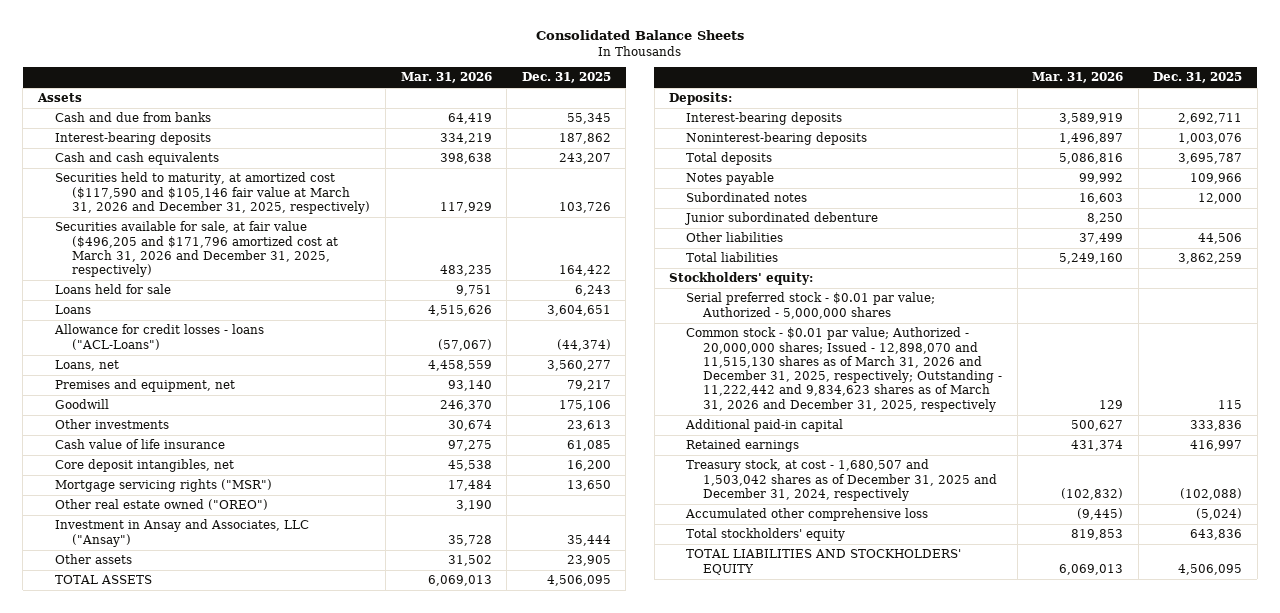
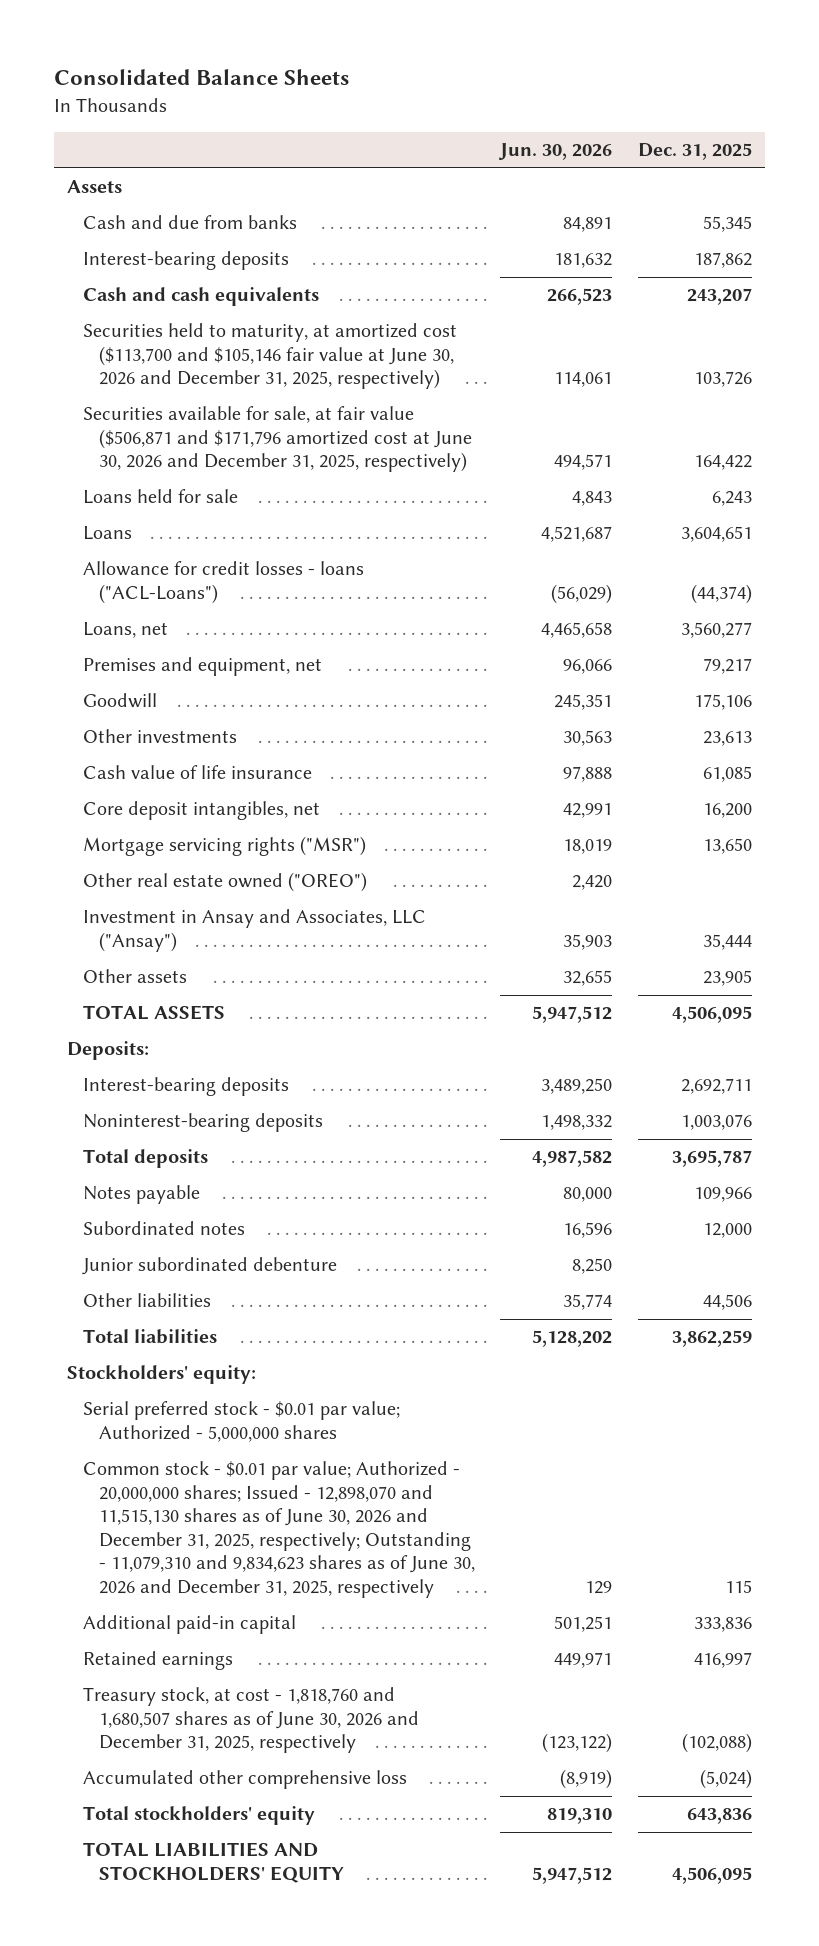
[400,72,492,84] Mar. 31, 2026 -> none
none -> [498,143,613,161] Jun. 30, 2026
[54,172,370,214] Securities held to maturity, at amortized cost ($117,590 and $105,146 fair value at March 31, 2026 and December 31, 2025, respectively) -> [82,323,457,390] Securities held to maturity, at amortized cost ($113,700 and $105,146 fair value at June 30, 2026 and December 31, 2025, respectively)
[54,221,338,278] Securities available for sale, at fair value ($496,205 and $171,796 amortized cost at March 31, 2026 and December 31, 2025, respectively) -> [82,406,472,473] Securities available for sale, at fair value ($506,871 and $171,796 amortized cost at June 30, 2026 and December 31, 2025, respectively)
[686,327,1003,412] Common stock - $0.01 par value; Authorized - 20,000,000 shares; Issued - 12,898,070 and 11,515,130 shares as of March 31, 2026 and December 31, 2025, respectively; Outstanding - 11,222,442 and 9,834,623 shares as of March 31, 2026 and December 31, 2025, respectively -> [82,1461,475,1598] Common stock - $0.01 par value; Authorized - 20,000,000 shares; Issued - 12,898,070 and 11,515,130 shares as of June 30, 2026 and December 31, 2025, respectively; Outstanding - 11,079,310 and 9,834,623 shares as of June 30, 2026 and December 31, 2025, respectively
[686,459,998,501] Treasury stock, at cost - 1,680,507 and 1,503,042 shares as of December 31, 2025 and December 31, 2024, respectively -> [82,1687,419,1754] Treasury stock, at cost - 1,818,760 and 1,680,507 shares as of June 30, 2026 and December 31, 2025, respectively

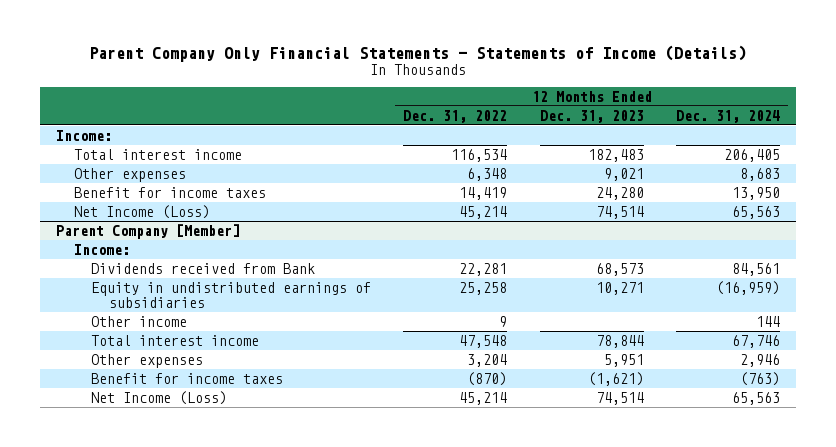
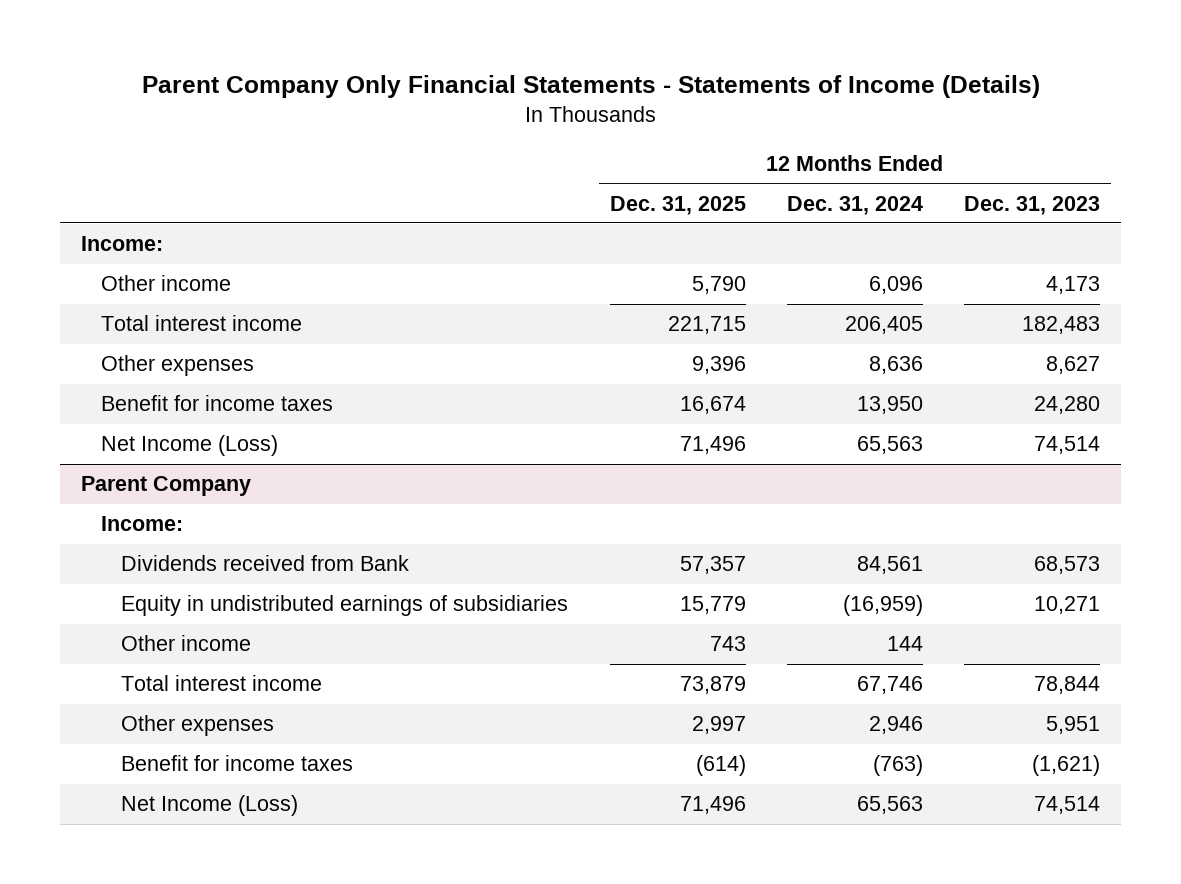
[403,109,508,123] Dec. 31, 2022 -> none
none -> [609,195,746,215] Dec. 31, 2025
none -> [101,275,232,292] Other income
[603,168,644,182] 9,021 -> [1046,356,1101,375] 8,627
[739,168,780,182] 8,683 -> [869,356,924,375] 8,636
[56,224,241,240] Parent Company [Member] -> [80,476,251,497] Parent Company

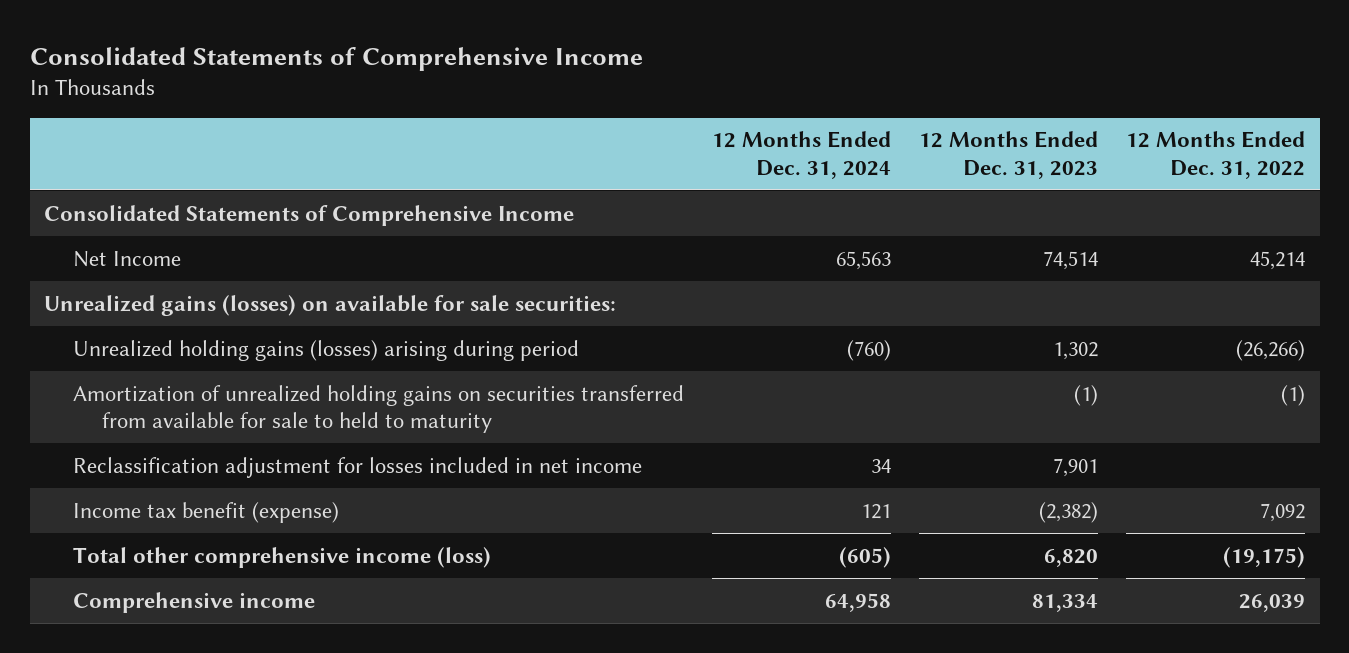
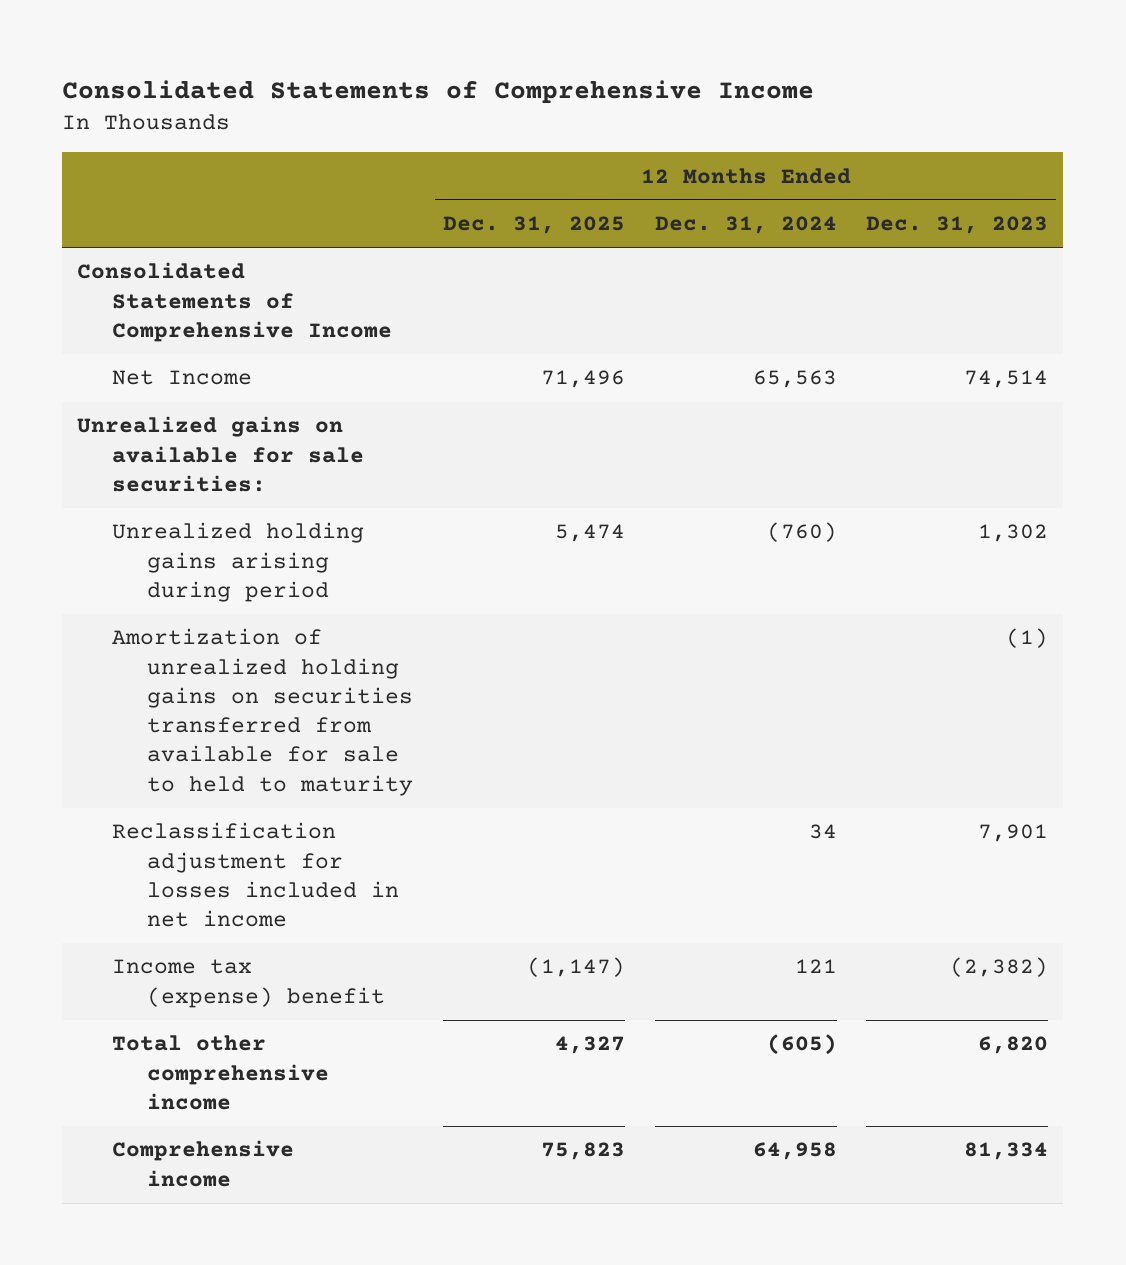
[1126,131,1306,179] 12 Months Ended Dec. 31, 2022 -> none
none -> [442,216,625,235] Dec. 31, 2025
[43,294,616,316] Unrealized gains (losses) on available for sale securities: -> [77,416,364,492] Unrealized gains on available for sale securities:
[72,339,579,361] Unrealized holding gains (losses) arising during period -> [111,522,364,602] Unrealized holding gains arising during period
[72,501,339,523] Income tax benefit (expense) -> [111,959,385,1008] Income tax (expense) benefit
[72,546,491,568] Total other comprehensive income (loss) -> [111,1035,329,1110] Total other comprehensive income

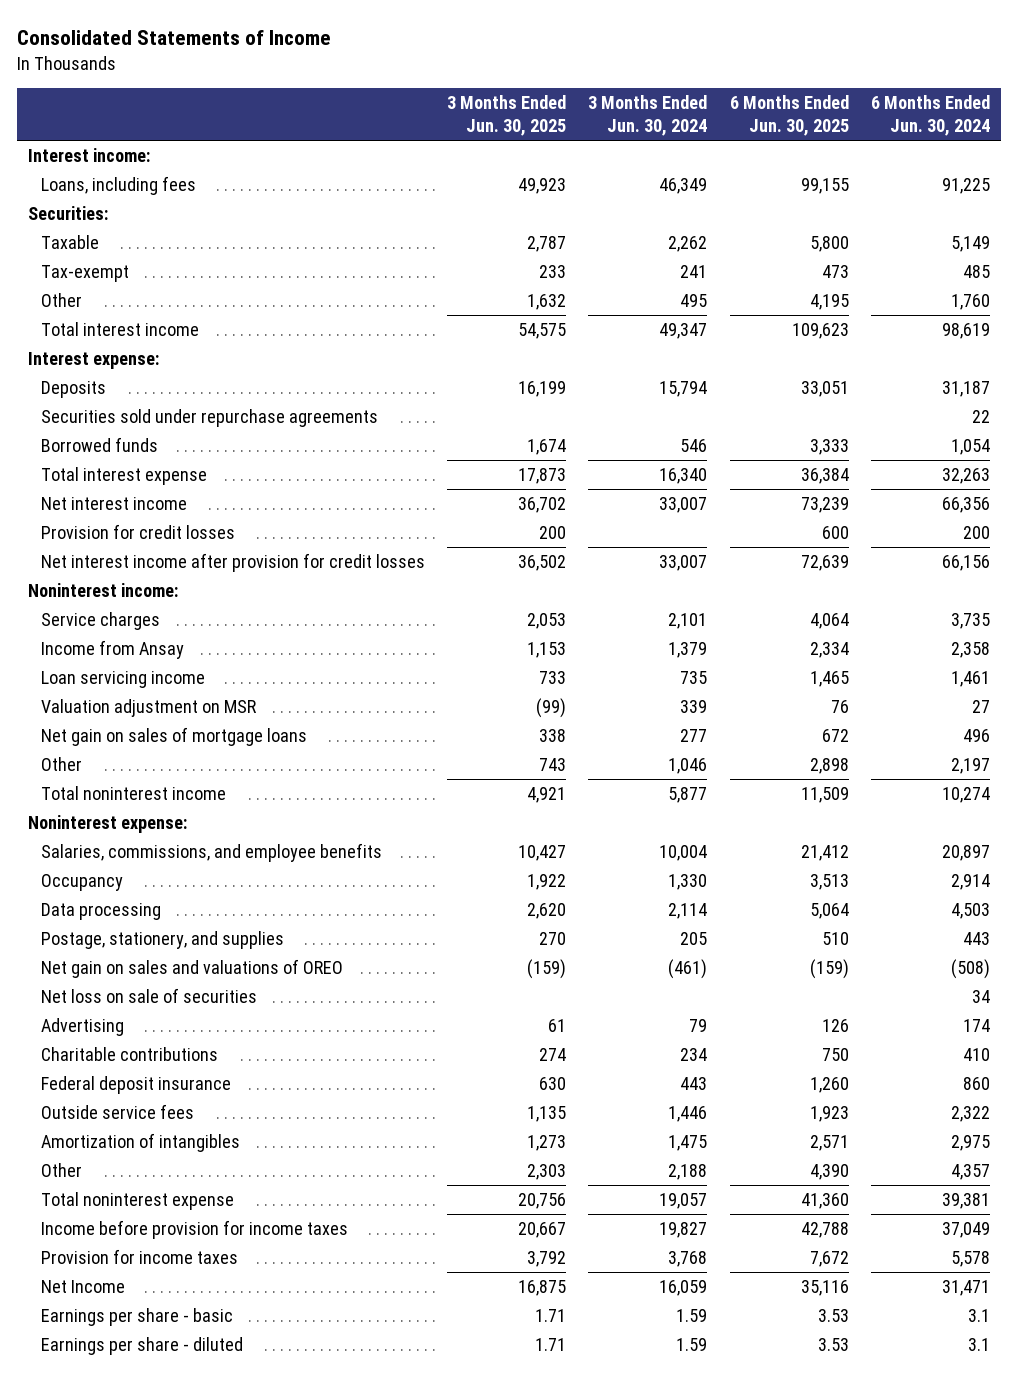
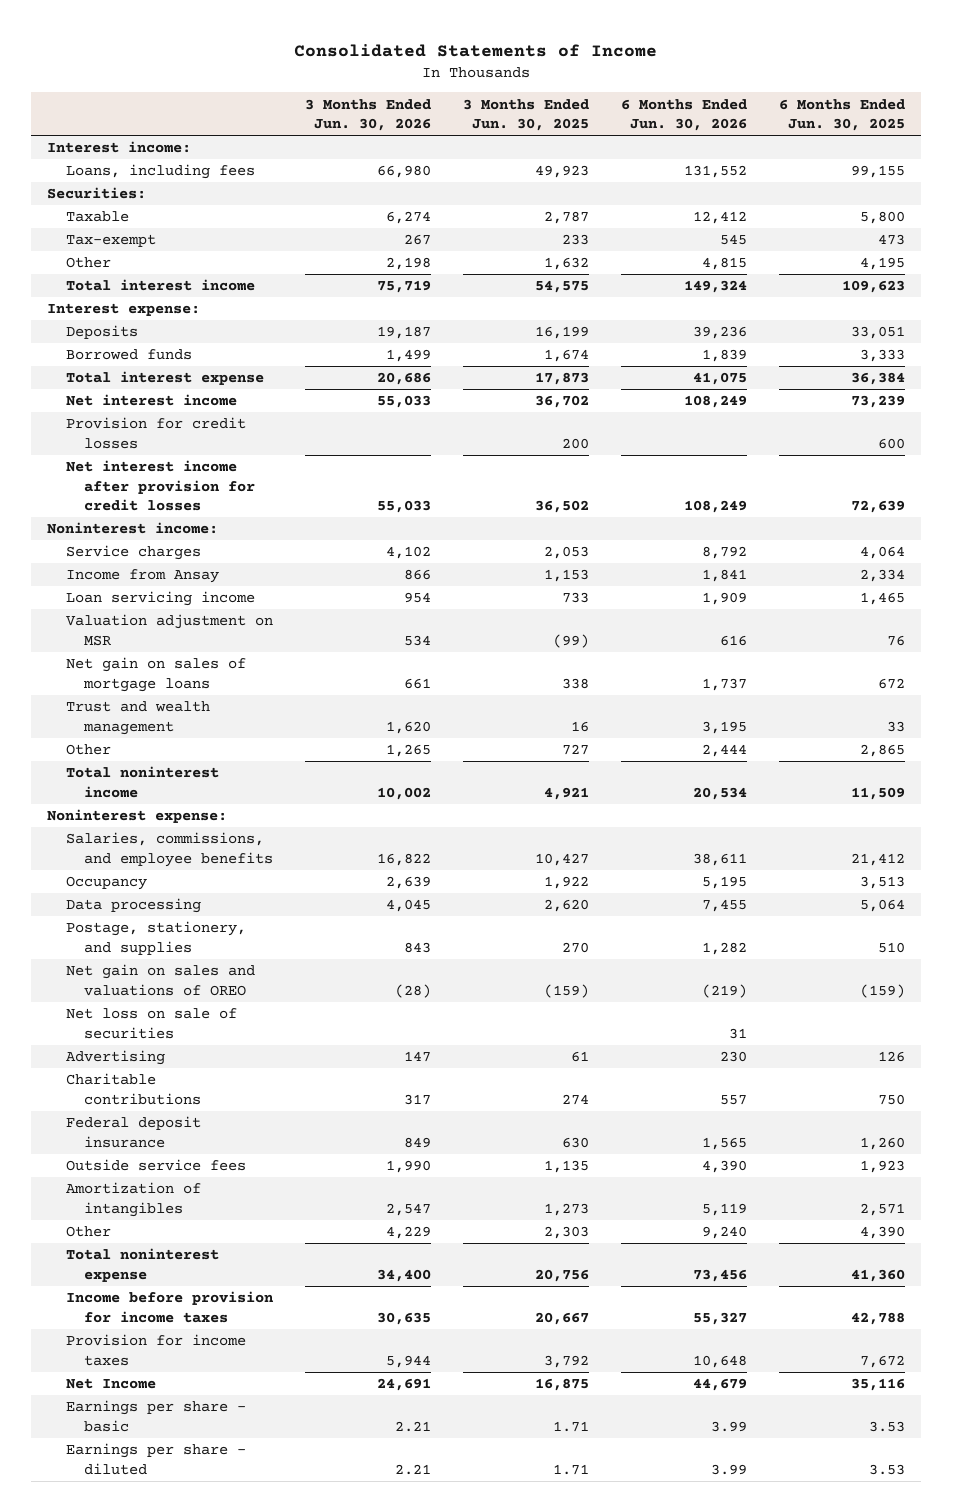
[588,94,708,137] 3 Months Ended Jun. 30, 2024 -> none
[870,94,990,137] 6 Months Ended Jun. 30, 2024 -> none
none -> [305,98,432,131] 3 Months Ended Jun. 30, 2026
none -> [621,98,748,131] 6 Months Ended Jun. 30, 2026
[41,408,379,427] Securities sold under repurchase agreements -> none
none -> [65,701,210,735] Trust and wealth management
[539,757,567,771] 743 -> [562,744,590,756] 727
[809,757,849,774] 2,898 -> [860,744,906,758] 2,865

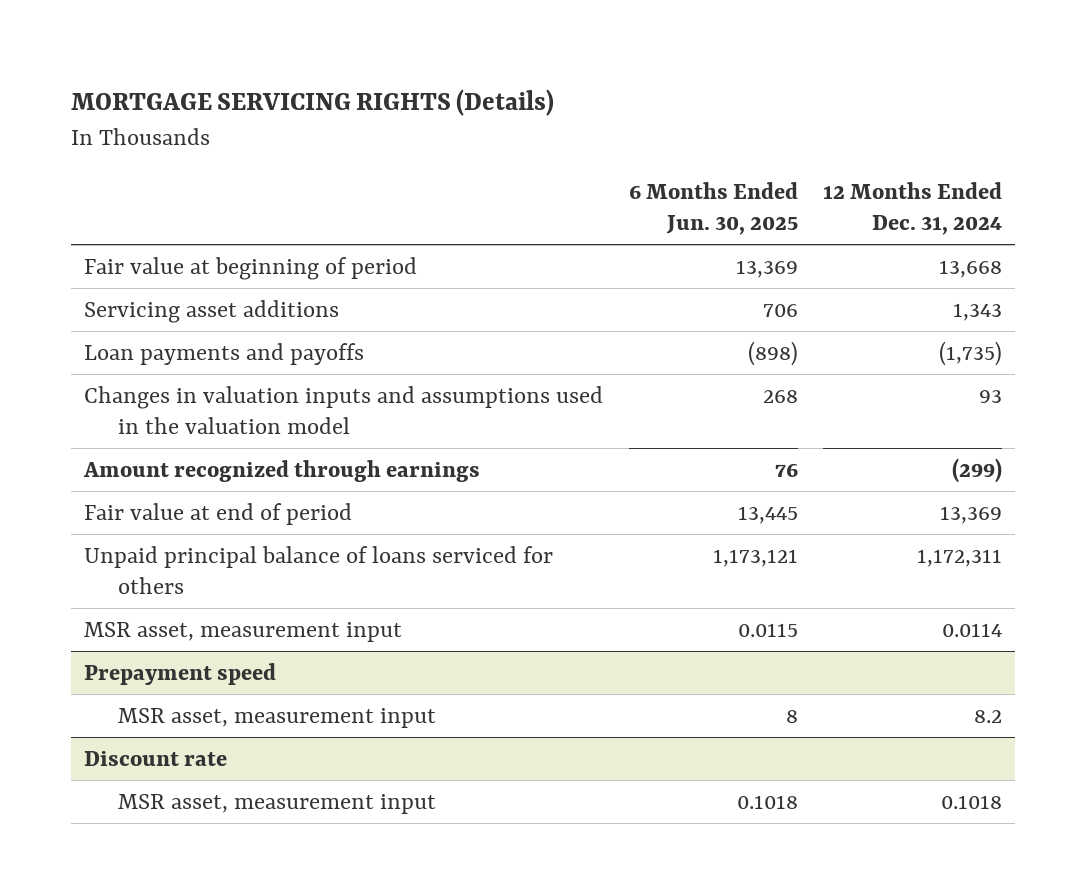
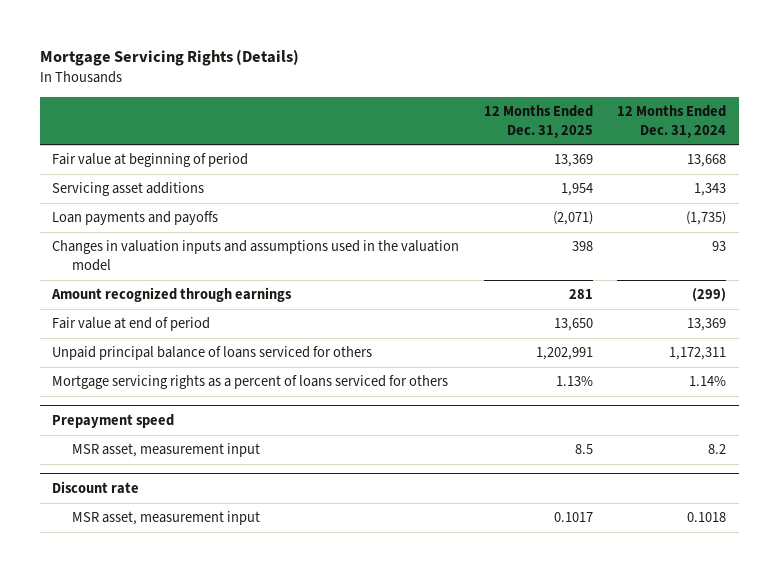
[71,89,555,117] MORTGAGE SERVICING RIGHTS (Details) -> [39,49,299,67] Mortgage Servicing Rights (Details)
[628,181,798,235] 6 Months Ended Jun. 30, 2025 -> none
none -> [483,105,593,138] 12 Months Ended Dec. 31, 2025
[84,621,403,642] MSR asset, measurement input -> none
none -> [52,375,449,390] Mortgage servicing rights as a percent of loans serviced for others

